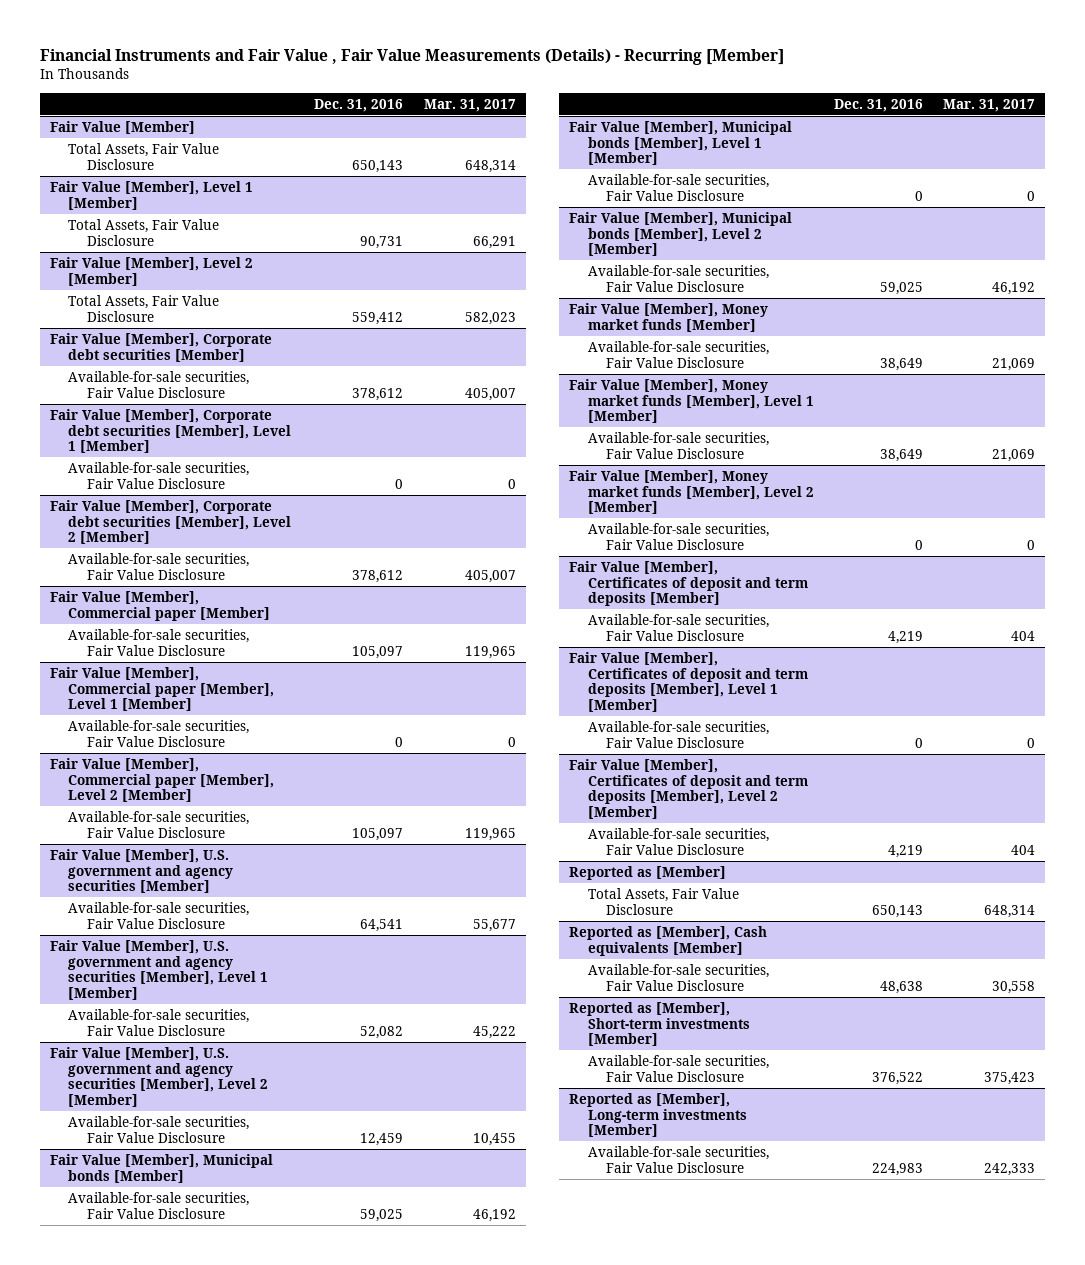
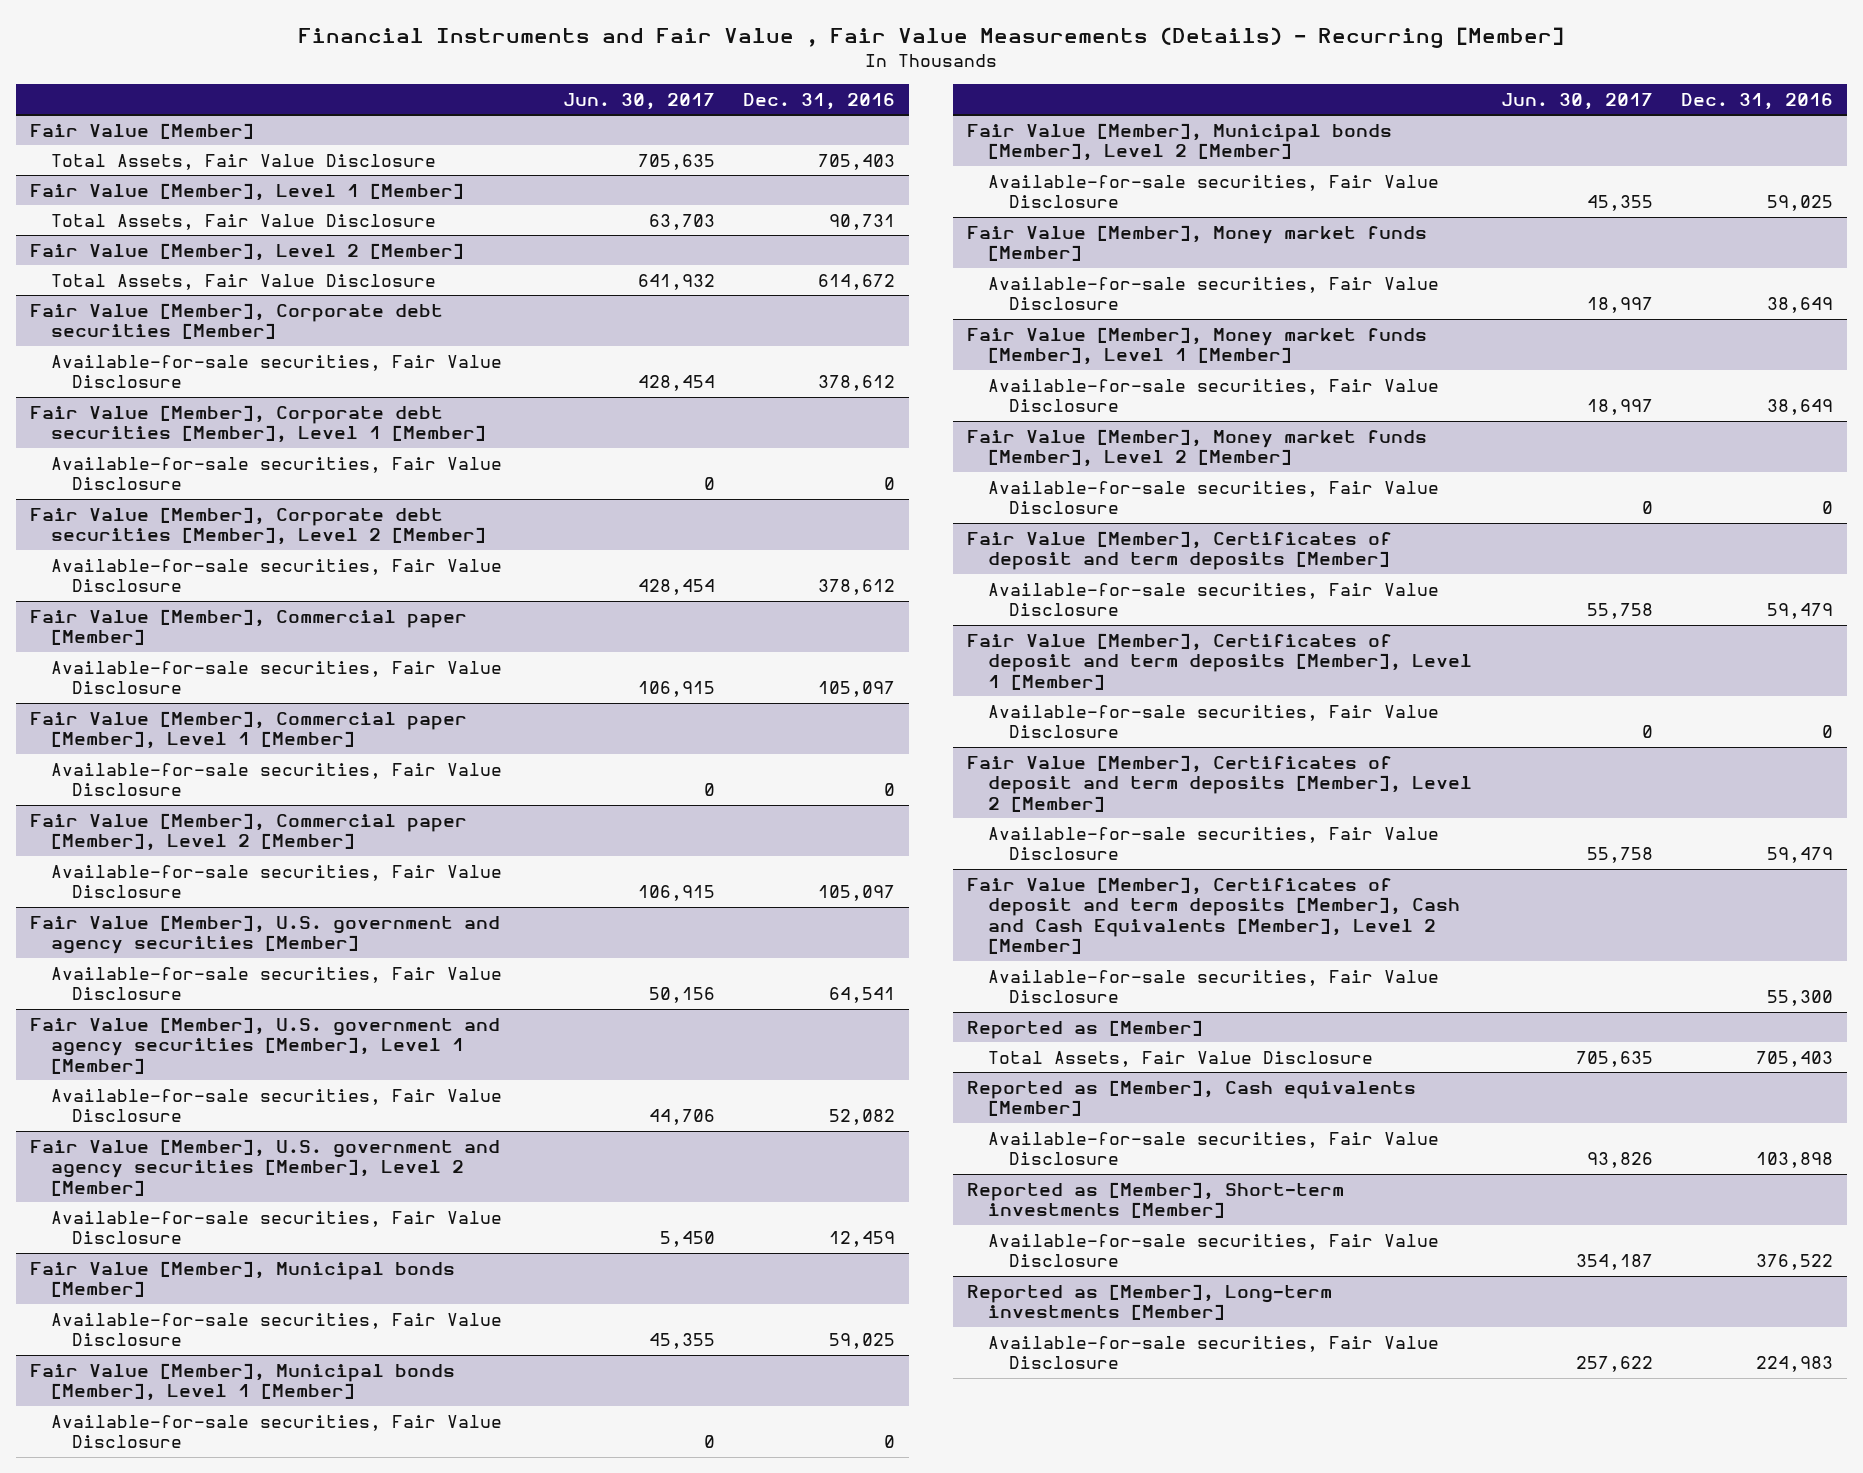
[423,98,516,112] Mar. 31, 2017 -> none
none -> [563,92,716,110] Jun. 30, 2017
[352,159,404,173] 650,143 -> [818,153,896,170] 705,403
[352,311,404,325] 559,412 -> [818,273,896,290] 614,672
[887,630,923,644] 4,219 -> [1766,603,1833,620] 59,479
[887,844,923,858] 4,219 -> [1766,847,1833,864] 59,479
none -> [967,876,1461,955] Fair Value [Member], Certificates of deposit and term deposits [Member], Cash and Cash Equivalents [Member], Level 2 [Member]
none -> [988,969,1440,1004] Available-for-sale securities, Fair Value Disclosure
[871,904,923,918] 650,143 -> [1755,1050,1833,1067] 705,403
[879,980,923,994] 48,638 -> [1755,1152,1833,1169] 103,898

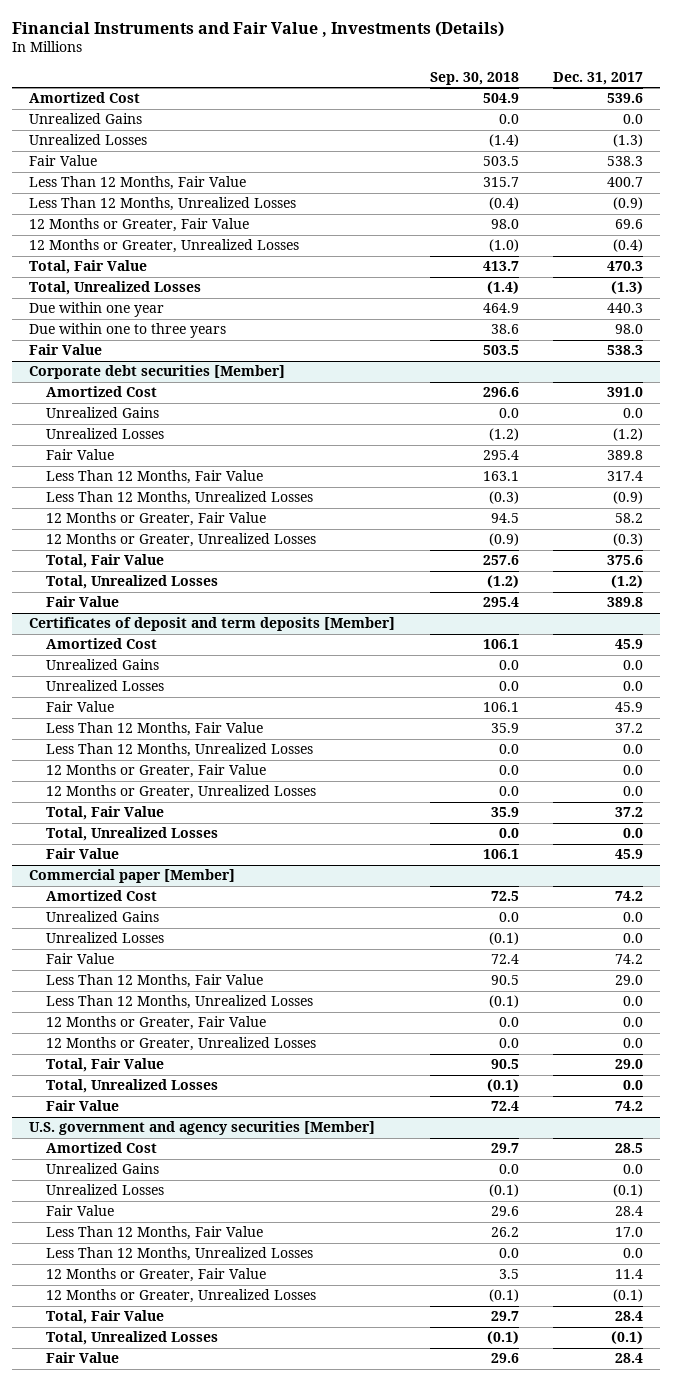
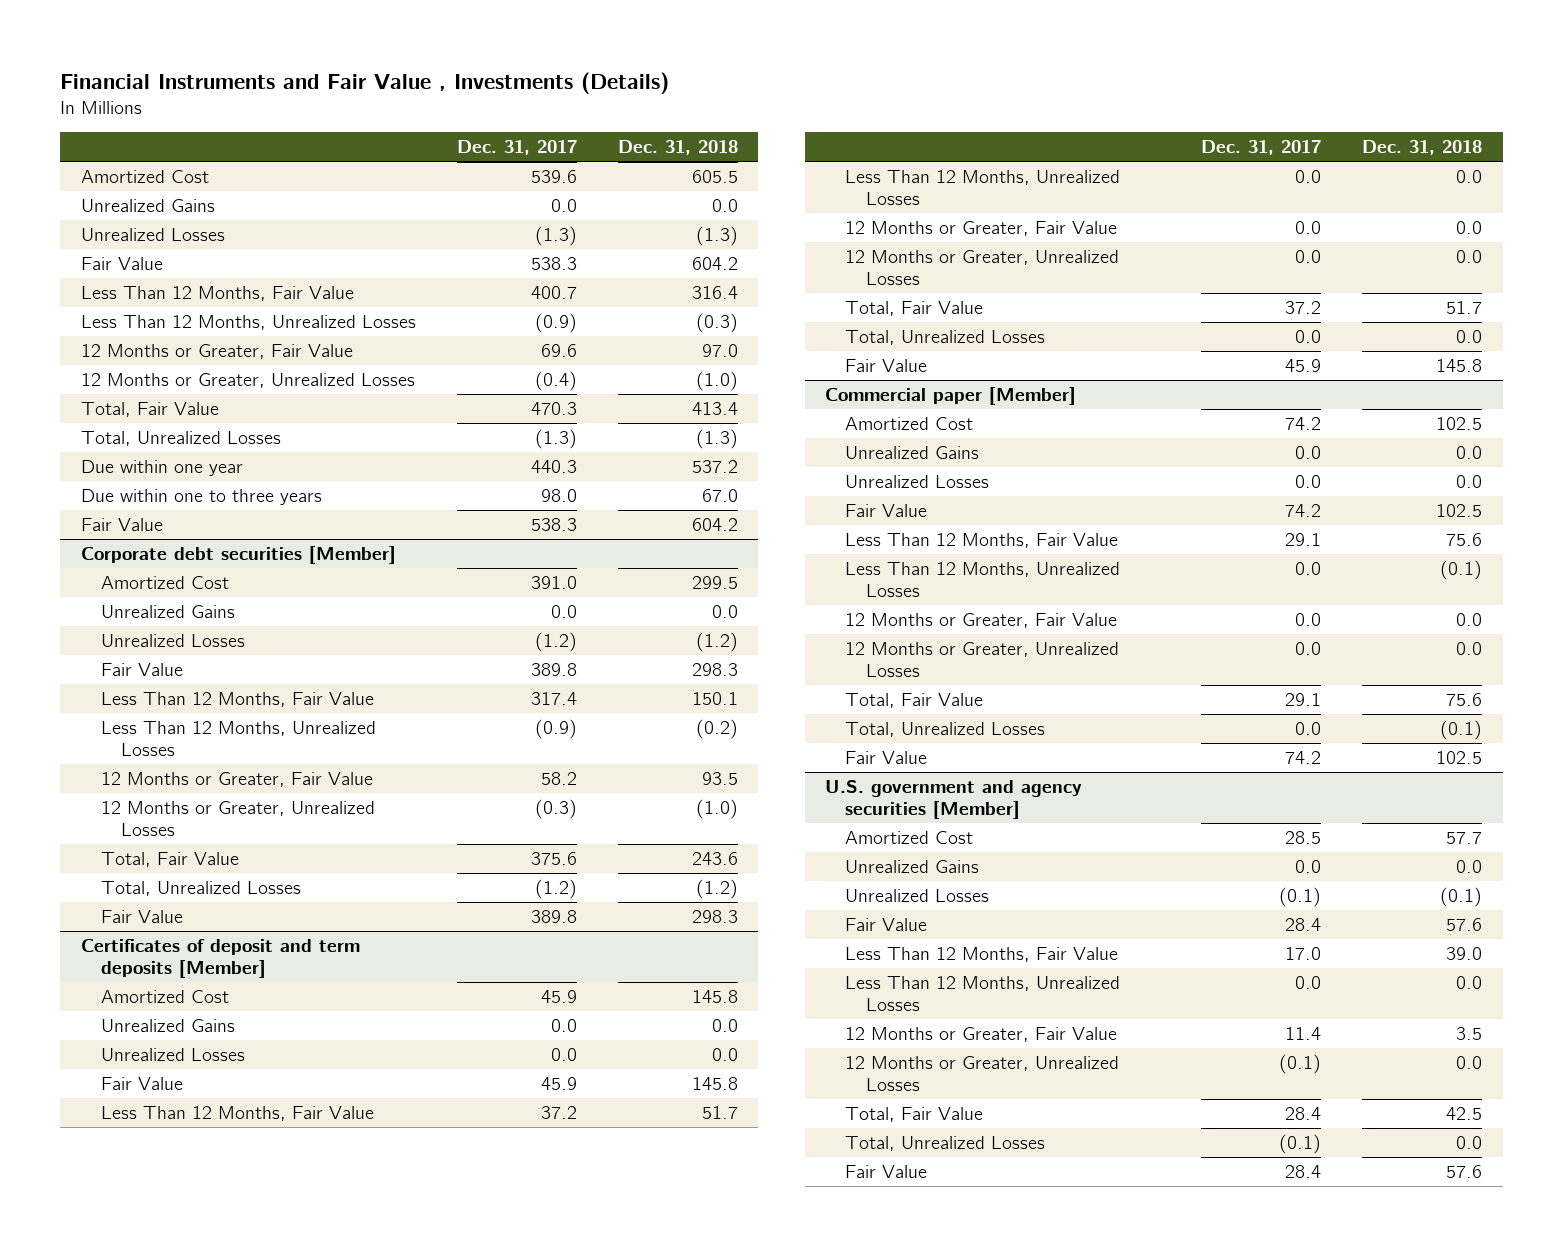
[429,71,519,85] Sep. 30, 2018 -> none
none -> [617,140,738,156] Dec. 31, 2018
[615,975,644,986] 29.0 -> [1285,532,1322,546] 29.1
[615,1059,644,1070] 29.0 -> [1285,692,1322,706] 29.1

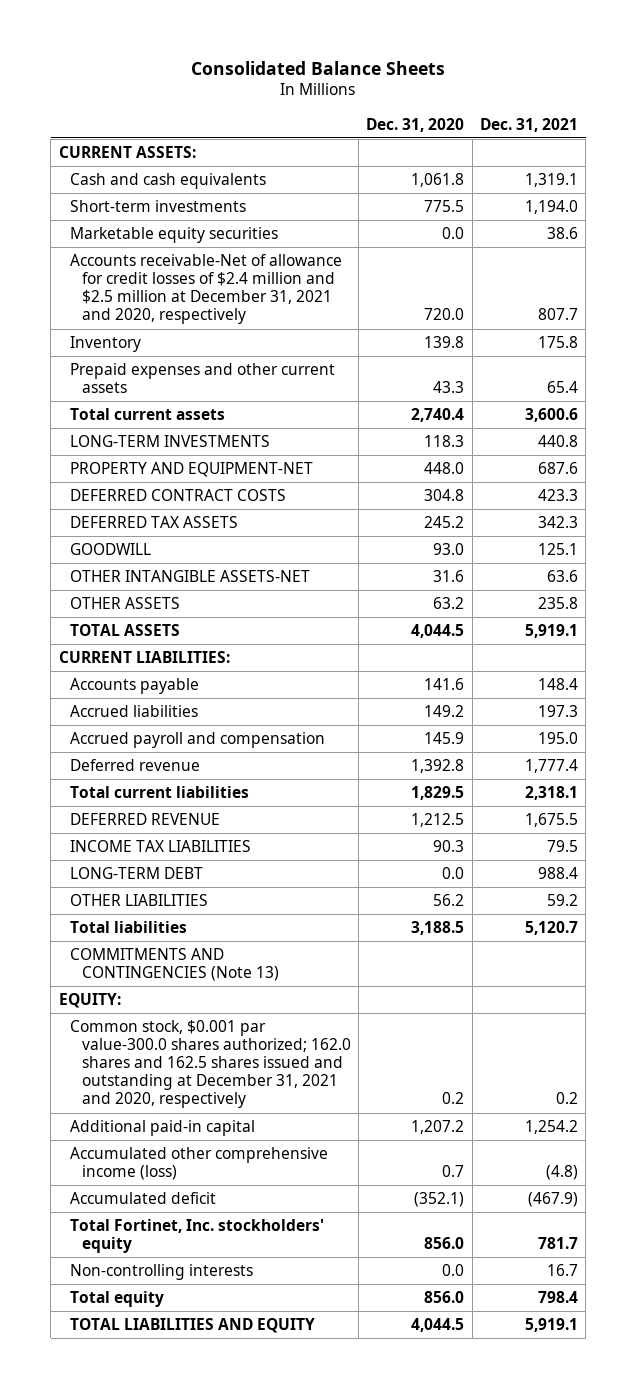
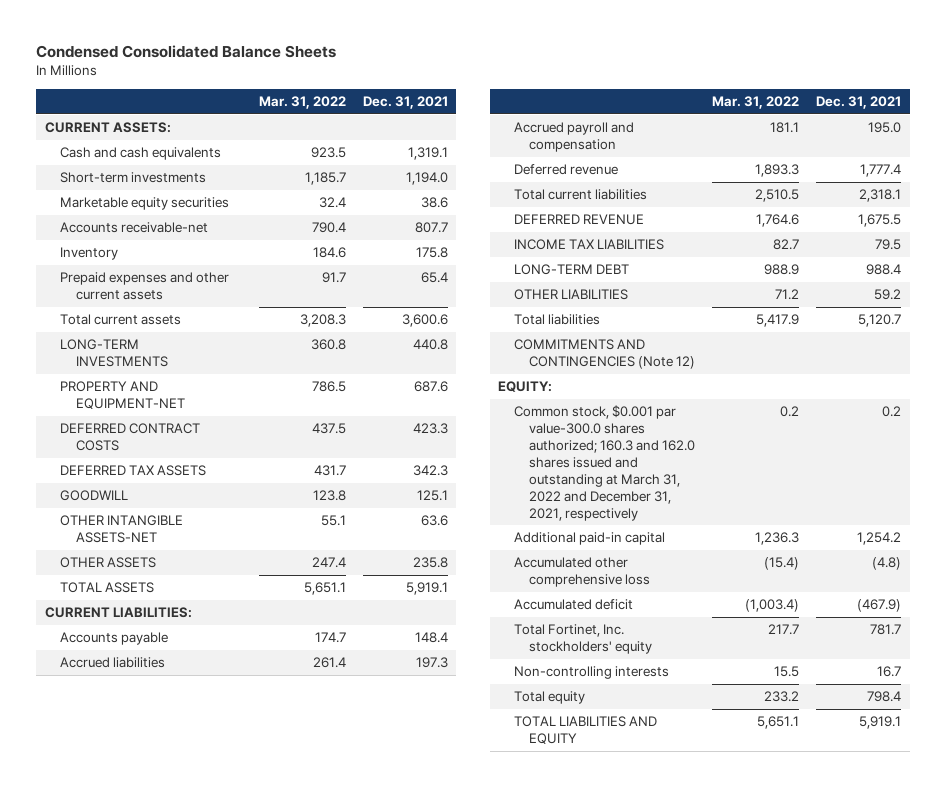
[191,60,446,75] Consolidated Balance Sheets -> [36,45,337,59] Condensed Consolidated Balance Sheets
[366,117,465,132] Dec. 31, 2020 -> none
none -> [258,96,346,110] Mar. 31, 2022
[70,254,343,325] Accounts receivable-Net of allowance for credit losses of $2.4 million and $2.5 million at December 31, 2021 and 2020, respectively -> [60,222,209,234] Accounts receivable-net
[70,948,279,982] COMMITMENTS AND CONTINGENCIES (Note 13) -> [513,339,696,370] COMMITMENTS AND CONTINGENCIES (Note 12)
[70,1020,351,1109] Common stock, $0.001 par value-300.0 shares authorized; 162.0 shares and 162.5 shares issued and outstanding at December 31, 2021 and 2020, respectively -> [513,405,696,521] Common stock, $0.001 par value-300.0 shares authorized; 160.3 and 162.0 shares issued and outstanding at March 31, 2022 and December 31, 2021, respectively
[70,1147,329,1181] Accumulated other comprehensive income (loss) -> [513,557,651,588] Accumulated other comprehensive loss

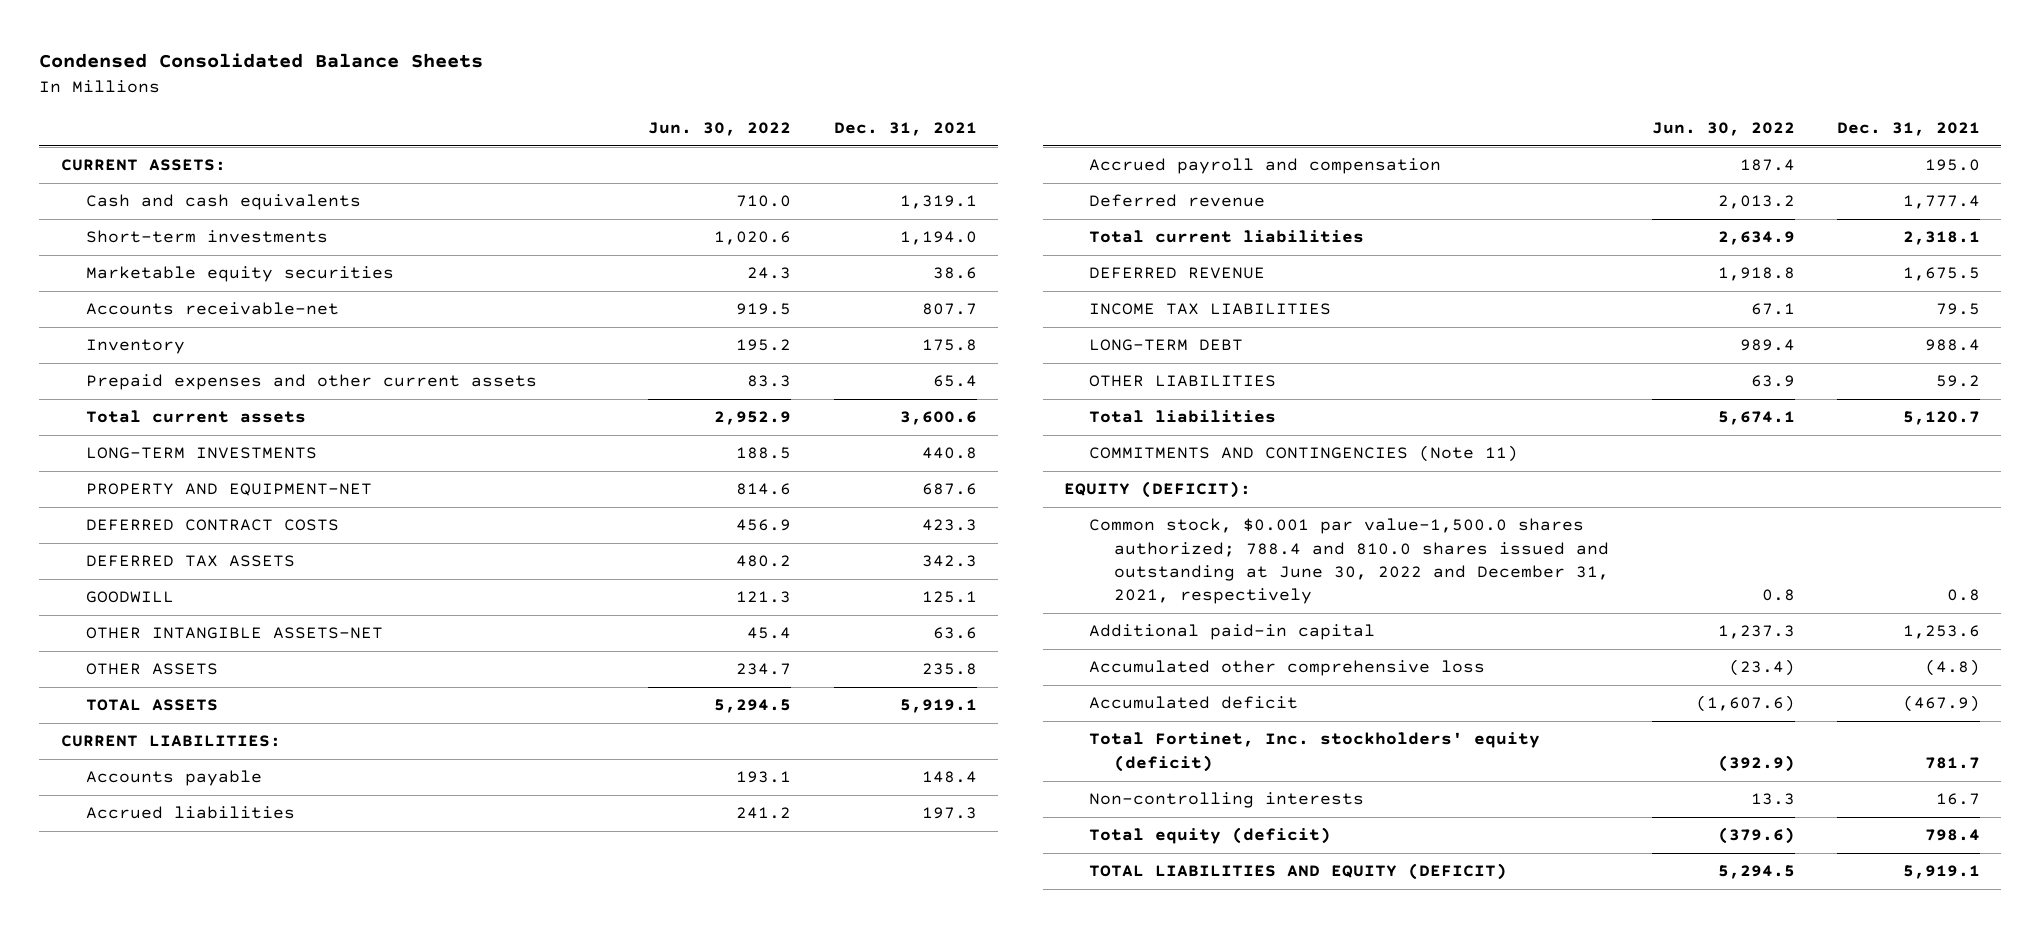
[258,96,346,110] Mar. 31, 2022 -> none
none -> [648,121,792,136] Jun. 30, 2022
[513,339,696,370] COMMITMENTS AND CONTINGENCIES (Note 12) -> [1089,445,1519,463] COMMITMENTS AND CONTINGENCIES (Note 11)
[498,381,553,393] EQUITY: -> [1064,481,1252,499] EQUITY (DEFICIT):
[513,405,696,521] Common stock, $0.001 par value-300.0 shares authorized; 160.3 and 162.0 shares issued and outstanding at March 31, 2022 and December 31, 2021, respectively -> [1089,518,1610,605] Common stock, $0.001 par value-1,500.0 shares authorized; 788.4 and 810.0 shares issued and outstanding at June 30, 2022 and December 31, 2021, respectively
[882,406,902,418] 0.2 -> [1947,589,1981,602] 0.8
[857,532,902,546] 1,254.2 -> [1903,625,1981,640] 1,253.6
[513,624,653,655] Total Fortinet, Inc. stockholders' equity -> [1089,732,1541,772] Total Fortinet, Inc. stockholders' equity (deficit)
[513,691,585,705] Total equity -> [1089,827,1332,845] Total equity (deficit)
[513,716,657,745] TOTAL LIABILITIES AND EQUITY -> [1089,863,1508,881] TOTAL LIABILITIES AND EQUITY (DEFICIT)

